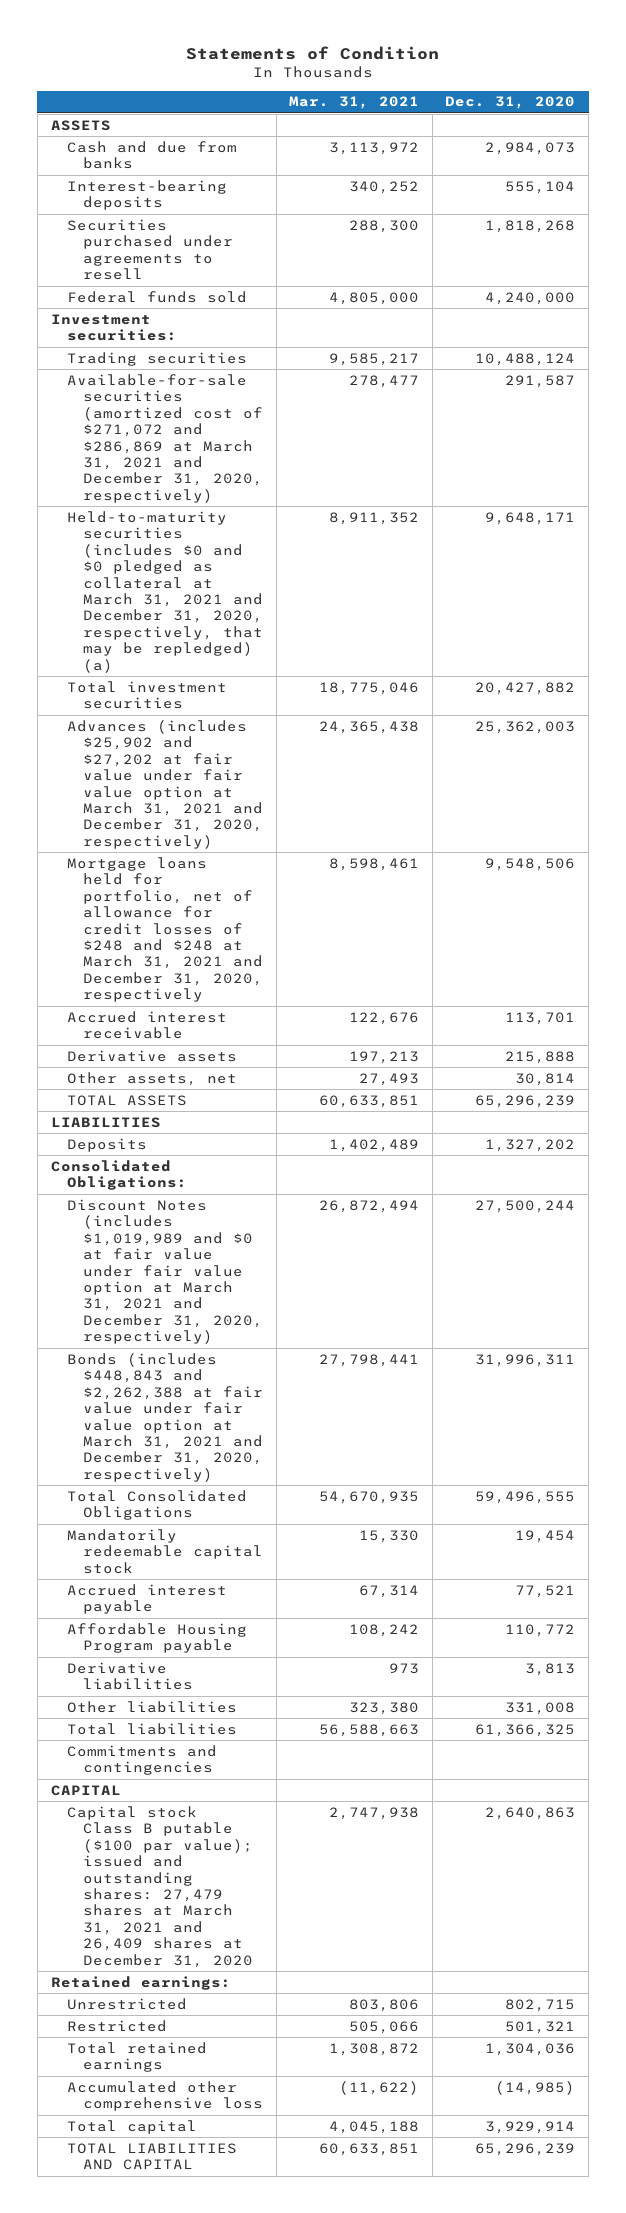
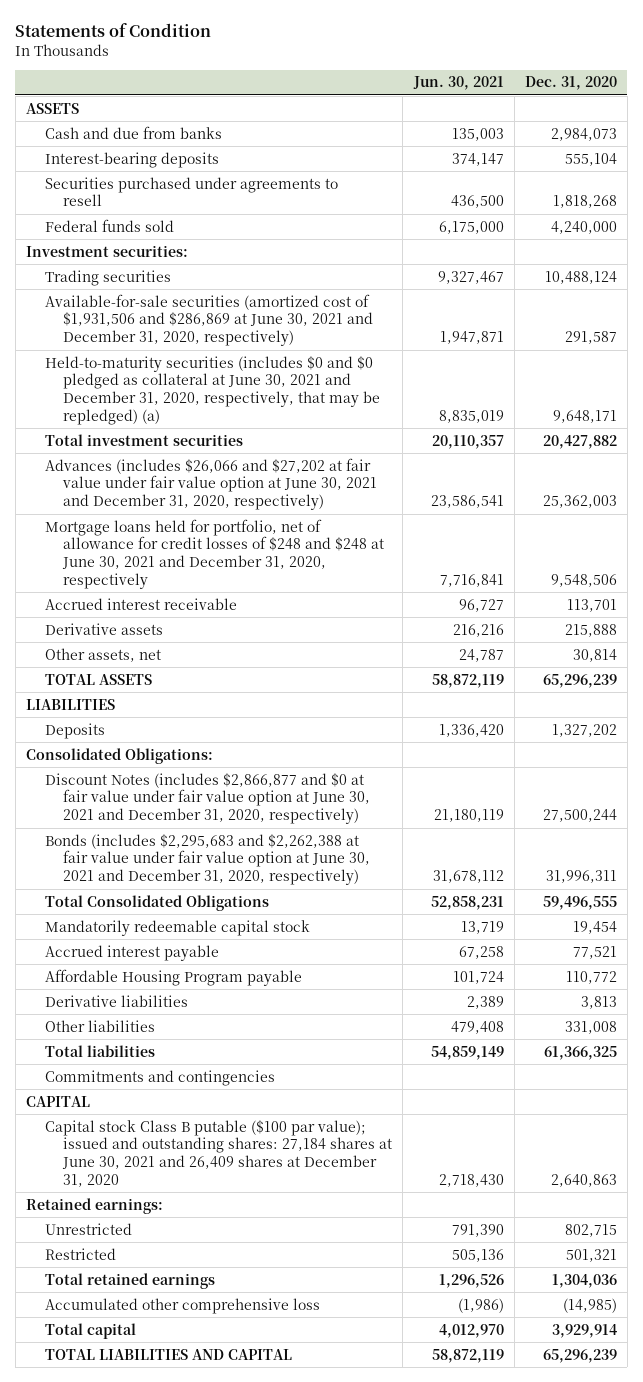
[289,96,420,110] Mar. 31, 2021 -> none
none -> [412,76,504,91] Jun. 30, 2021
[66,373,264,503] Available-for-sale securities (amortized cost of $271,072 and $286,869 at March 31, 2021 and December 31, 2020, respectively) -> [44,293,374,347] Available-for-sale securities (amortized cost of $1,931,506 and $286,869 at June 30, 2021 and December 31, 2020, respectively)
[66,510,264,673] Held-to-maturity securities (includes $0 and $0 pledged as collateral at March 31, 2021 and December 31, 2020, respectively, that may be repledged) (a) -> [44,355,381,426] Held-to-maturity securities (includes $0 and $0 pledged as collateral at June 30, 2021 and December 31, 2020, respectively, that may be repledged) (a)
[66,719,264,849] Advances (includes $25,902 and $27,202 at fair value under fair value option at March 31, 2021 and December 31, 2020, respectively) -> [44,457,378,511] Advances (includes $26,066 and $27,202 at fair value under fair value option at June 30, 2021 and December 31, 2020, respectively)
[66,856,264,1003] Mortgage loans held for portfolio, net of allowance for credit losses of $248 and $248 at March 31, 2021 and December 31, 2020, respectively -> [44,518,385,590] Mortgage loans held for portfolio, net of allowance for credit losses of $248 and $248 at June 30, 2021 and December 31, 2020, respectively
[66,1198,264,1345] Discount Notes (includes $1,019,989 and $0 at fair value under fair value option at March 31, 2021 and December 31, 2020, respectively) -> [44,772,371,825] Discount Notes (includes $2,866,877 and $0 at fair value under fair value option at June 30, 2021 and December 31, 2020, respectively)
[66,1352,264,1482] Bonds (includes $448,843 and $2,262,388 at fair value under fair value option at March 31, 2021 and December 31, 2020, respectively) -> [44,833,371,886] Bonds (includes $2,295,683 and $2,262,388 at fair value under fair value option at June 30, 2021 and December 31, 2020, respectively)
[66,1805,254,1968] Capital stock Class B putable ($100 par value); issued and outstanding shares: 27,479 shares at March 31, 2021 and 26,409 shares at December 31, 2020 -> [44,1119,393,1188] Capital stock Class B putable ($100 par value); issued and outstanding shares: 27,184 shares at June 30, 2021 and 26,409 shares at December 31, 2020

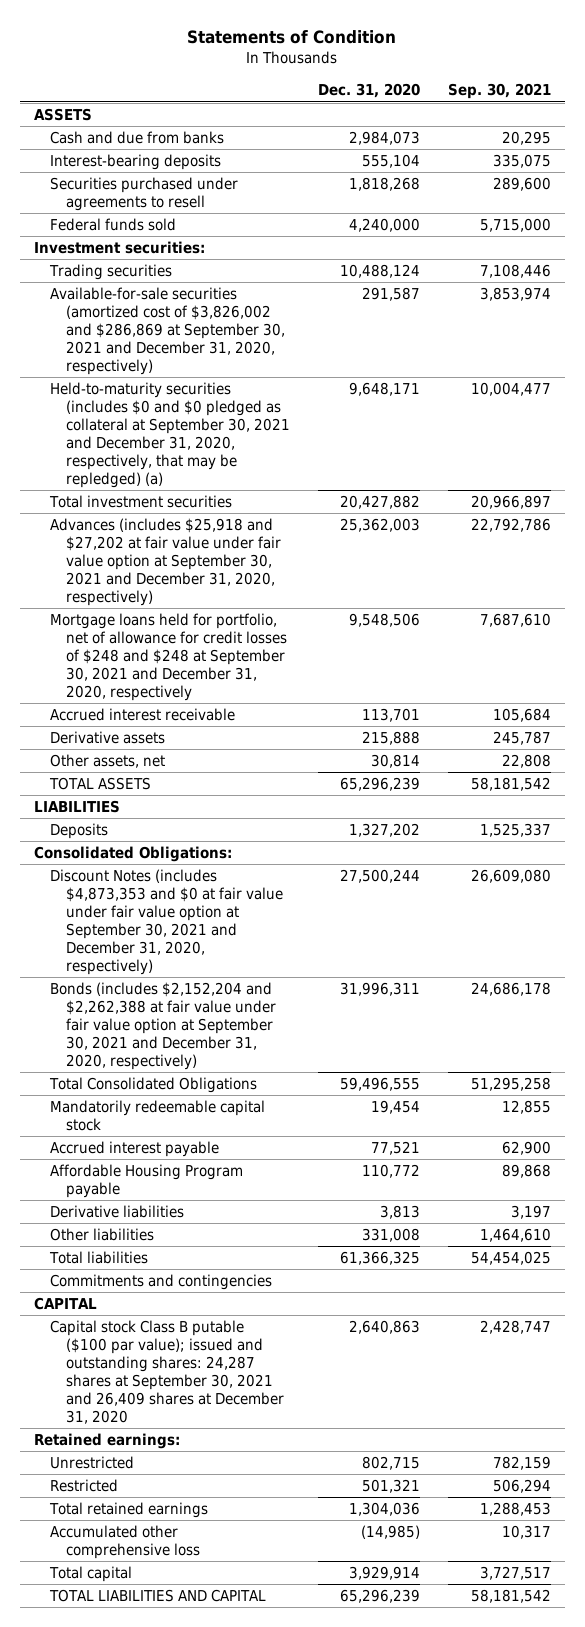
[412,76,504,91] Jun. 30, 2021 -> none
none -> [447,83,551,100] Sep. 30, 2021
[44,293,374,347] Available-for-sale securities (amortized cost of $1,931,506 and $286,869 at June 30, 2021 and December 31, 2020, respectively) -> [49,287,285,376] Available-for-sale securities (amortized cost of $3,826,002 and $286,869 at September 30, 2021 and December 31, 2020, respectively)
[44,355,381,426] Held-to-maturity securities (includes $0 and $0 pledged as collateral at June 30, 2021 and December 31, 2020, respectively, that may be repledged) (a) -> [49,382,290,489] Held-to-maturity securities (includes $0 and $0 pledged as collateral at September 30, 2021 and December 31, 2020, respectively, that may be repledged) (a)
[44,457,378,511] Advances (includes $26,066 and $27,202 at fair value under fair value option at June 30, 2021 and December 31, 2020, respectively) -> [49,518,281,607] Advances (includes $25,918 and $27,202 at fair value under fair value option at September 30, 2021 and December 31, 2020, respectively)
[44,518,385,590] Mortgage loans held for portfolio, net of allowance for credit losses of $248 and $248 at June 30, 2021 and December 31, 2020, respectively -> [49,613,287,702] Mortgage loans held for portfolio, net of allowance for credit losses of $248 and $248 at September 30, 2021 and December 31, 2020, respectively
[44,772,371,825] Discount Notes (includes $2,866,877 and $0 at fair value under fair value option at June 30, 2021 and December 31, 2020, respectively) -> [49,869,283,976] Discount Notes (includes $4,873,353 and $0 at fair value under fair value option at September 30, 2021 and December 31, 2020, respectively)
[44,833,371,886] Bonds (includes $2,295,683 and $2,262,388 at fair value under fair value option at June 30, 2021 and December 31, 2020, respectively) -> [49,982,276,1071] Bonds (includes $2,152,204 and $2,262,388 at fair value under fair value option at September 30, 2021 and December 31, 2020, respectively)
[44,1119,393,1188] Capital stock Class B putable ($100 par value); issued and outstanding shares: 27,184 shares at June 30, 2021 and 26,409 shares at December 31, 2020 -> [49,1320,284,1425] Capital stock Class B putable ($100 par value); issued and outstanding shares: 24,287 shares at September 30, 2021 and 26,409 shares at December 31, 2020

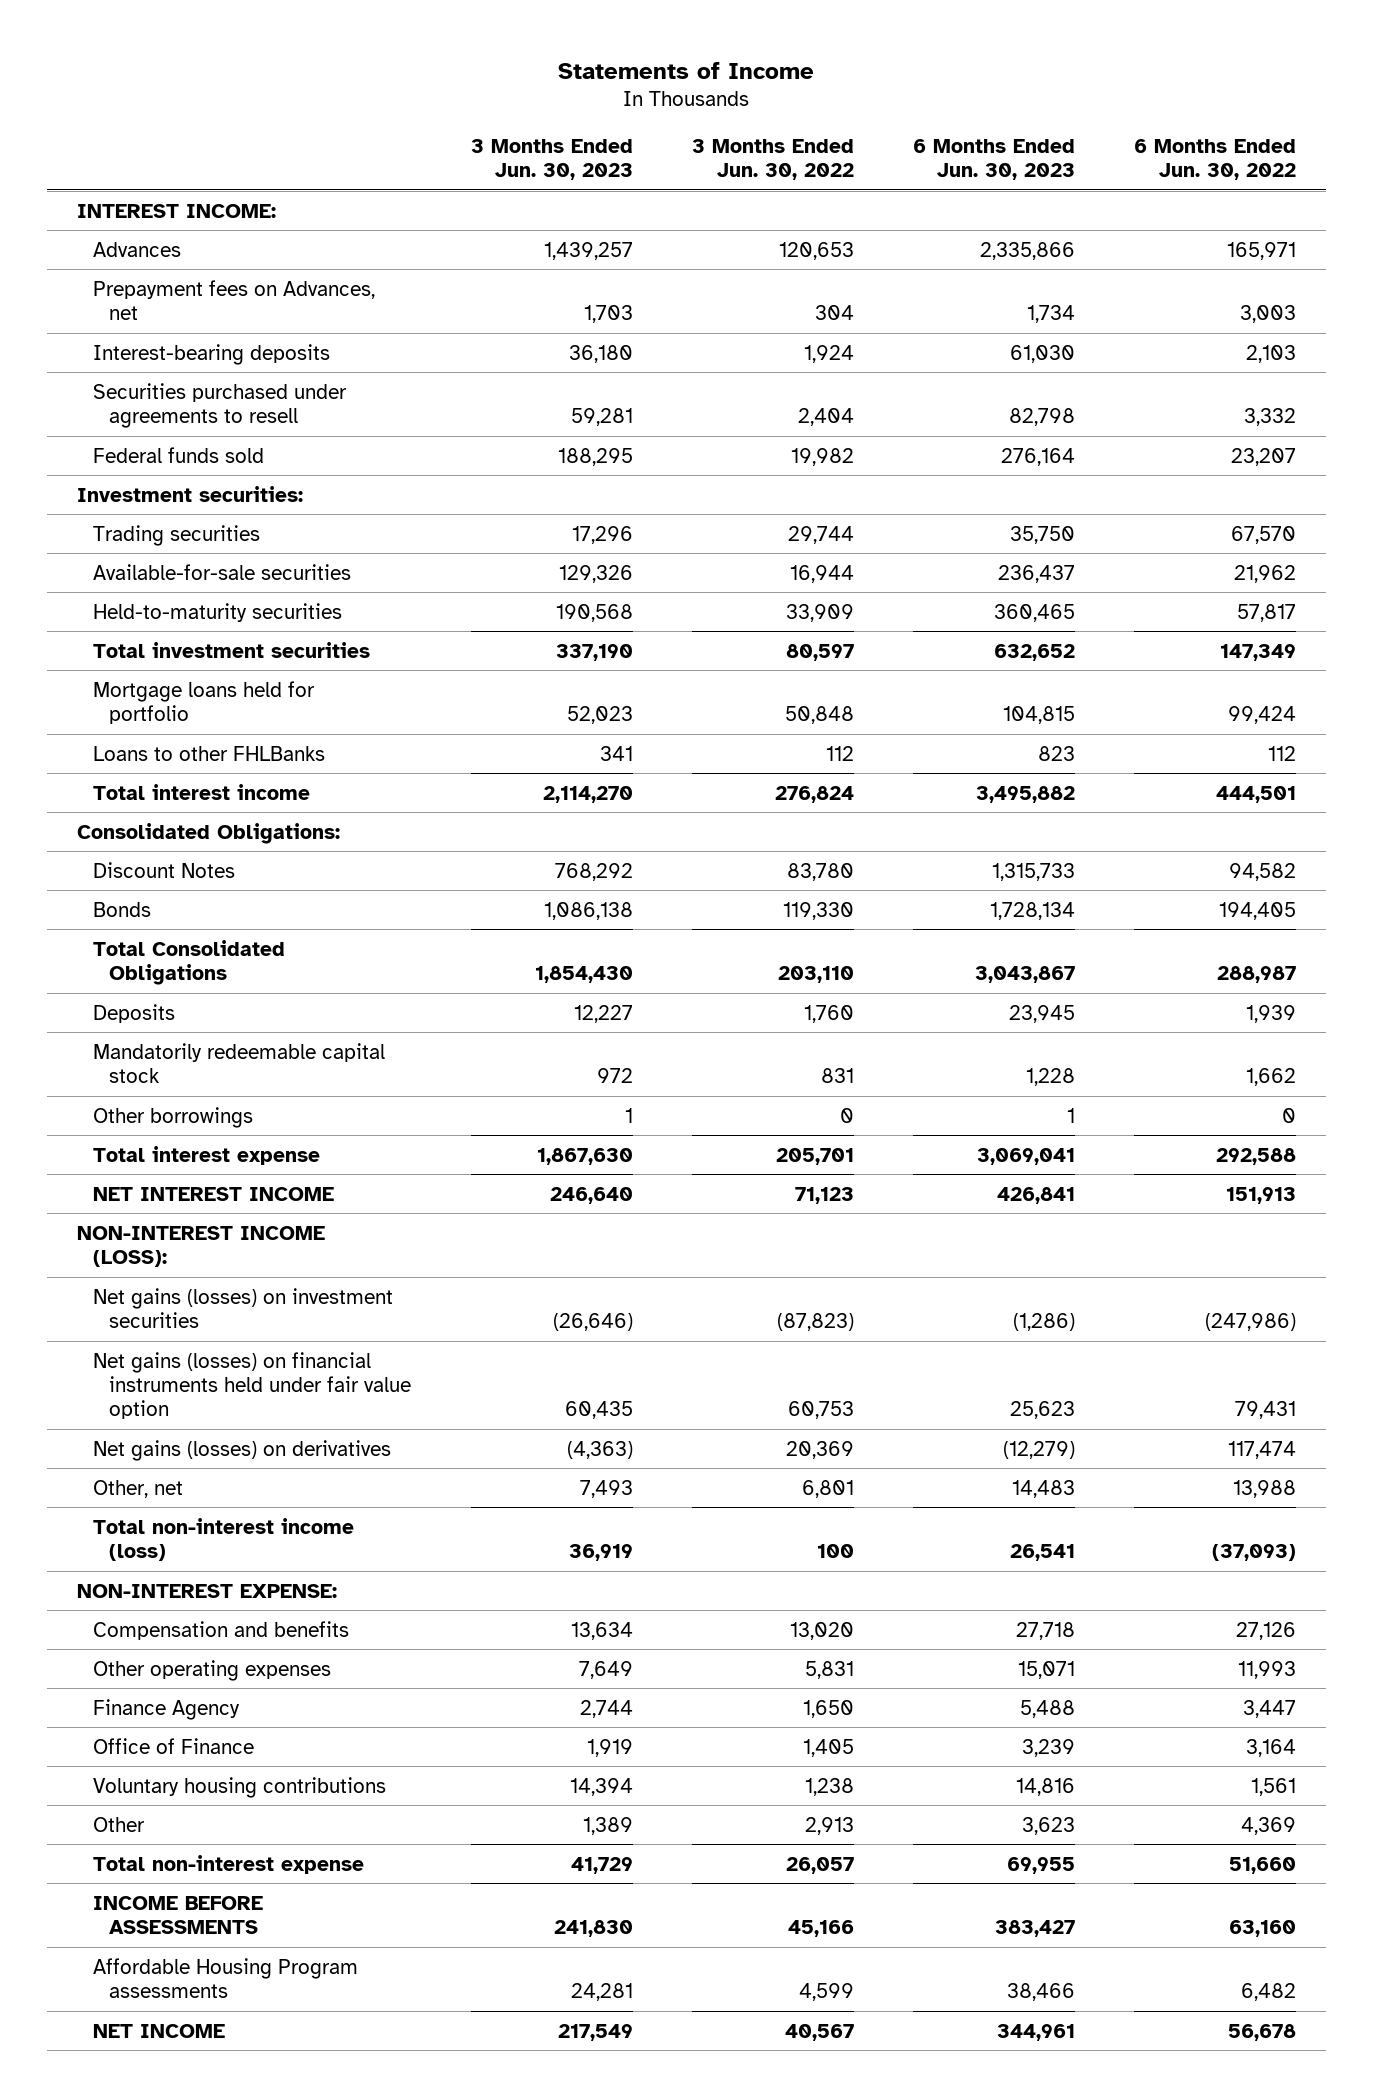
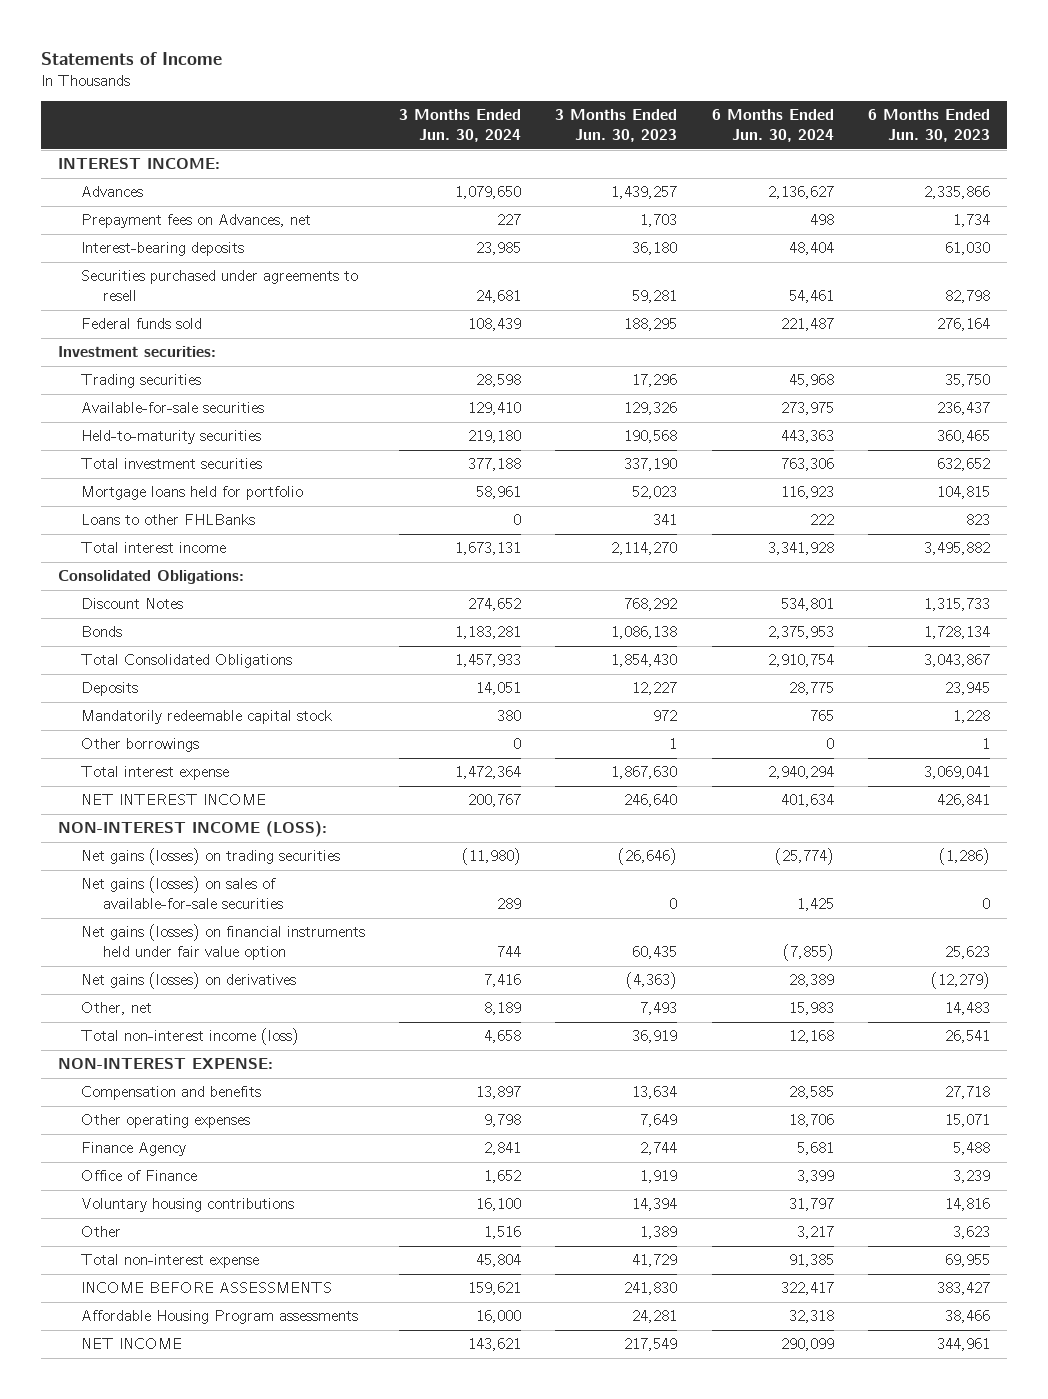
[691,138,854,181] 3 Months Ended Jun. 30, 2022 -> none
[1134,138,1297,181] 6 Months Ended Jun. 30, 2022 -> none
none -> [399,109,522,143] 3 Months Ended Jun. 30, 2024
none -> [711,109,834,143] 6 Months Ended Jun. 30, 2024
[93,1287,394,1328] Net gains (losses) on investment securities -> [80,848,340,866] Net gains (losses) on trading securities
none -> [80,876,284,910] Net gains (losses) on sales of available-for-sale securities

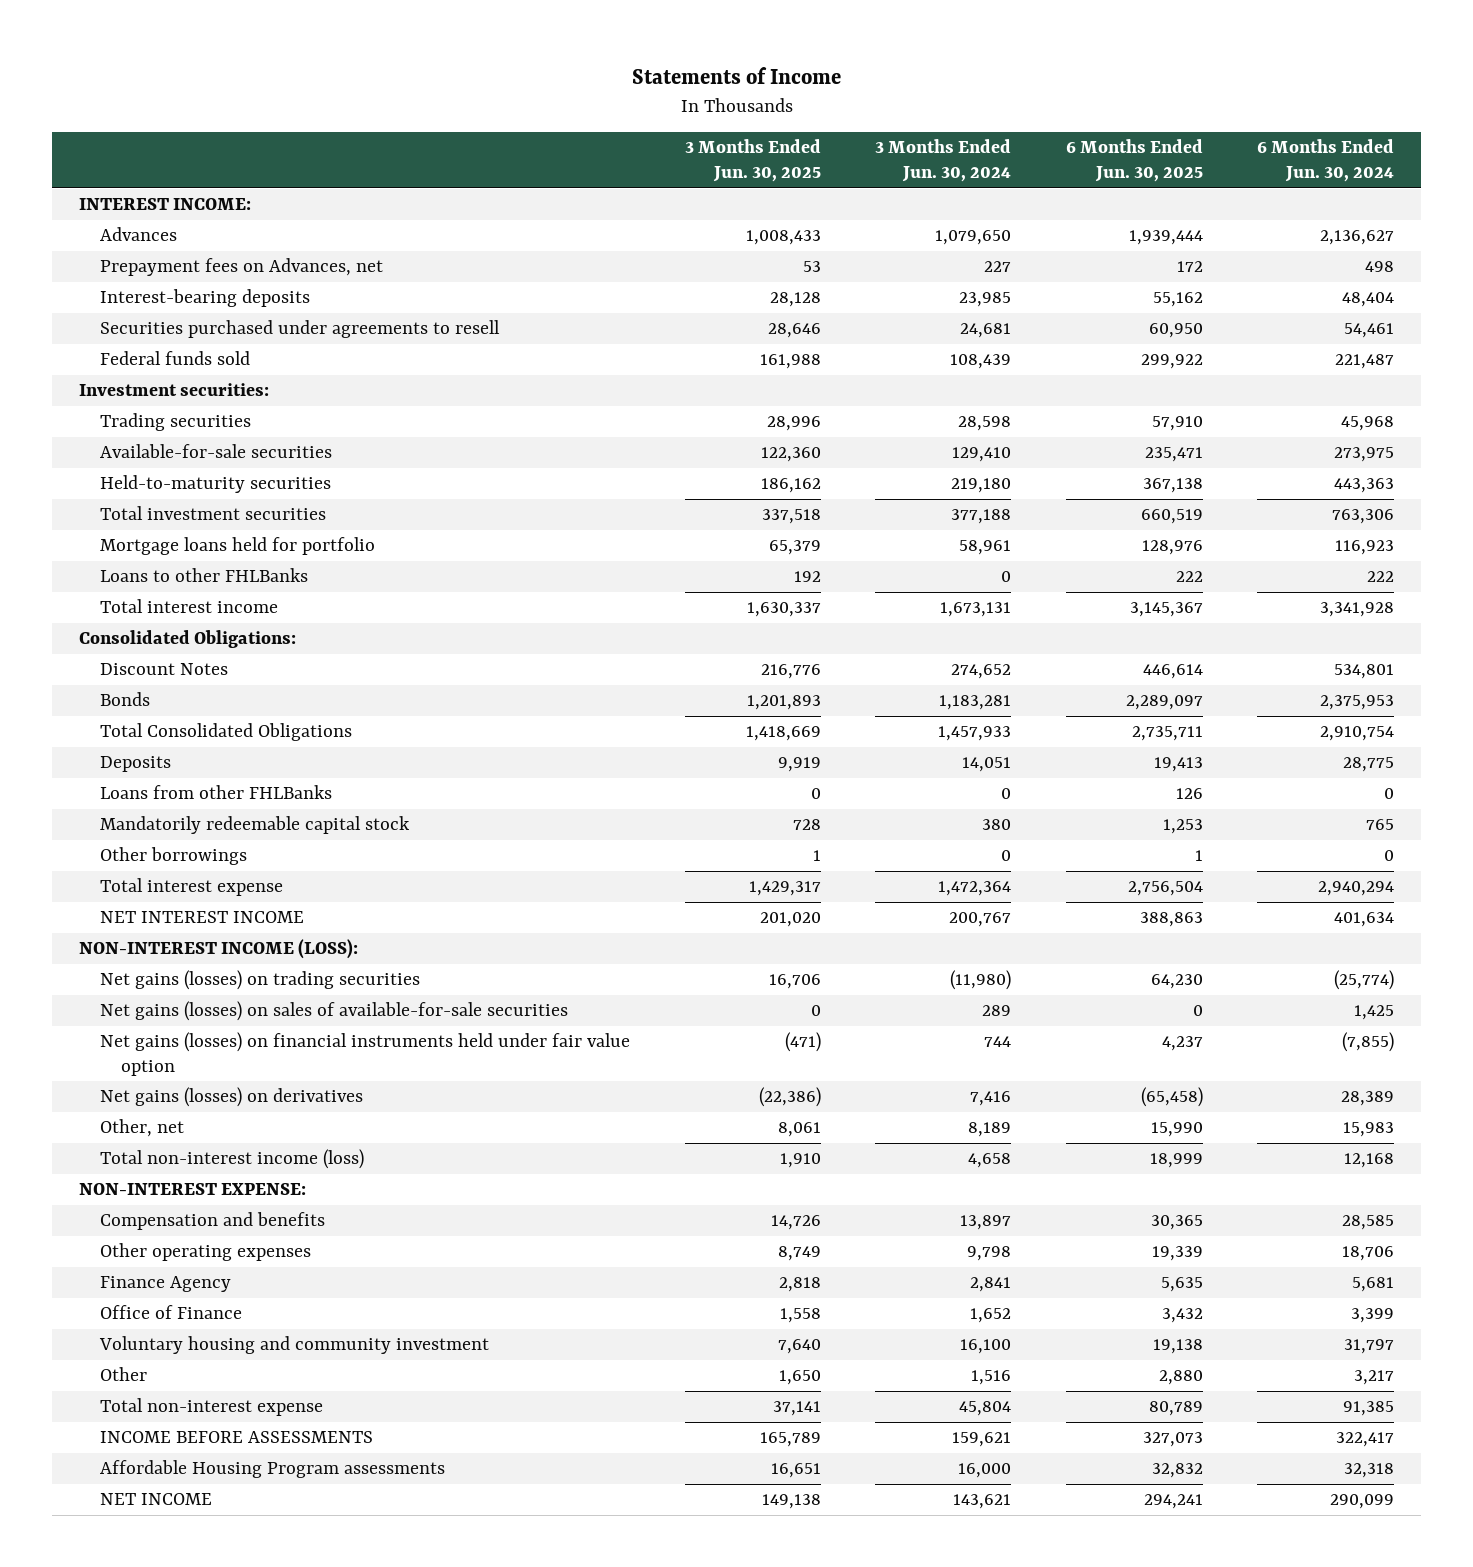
[555,109,678,143] 3 Months Ended Jun. 30, 2023 -> none
[867,109,990,143] 6 Months Ended Jun. 30, 2023 -> none
none -> [684,139,821,183] 3 Months Ended Jun. 30, 2025
none -> [1065,139,1203,183] 6 Months Ended Jun. 30, 2025
none -> [100,785,333,800] Loans from other FHLBanks
[80,1198,294,1213] Voluntary housing contributions -> [99,1336,490,1355] Voluntary housing and community investment

